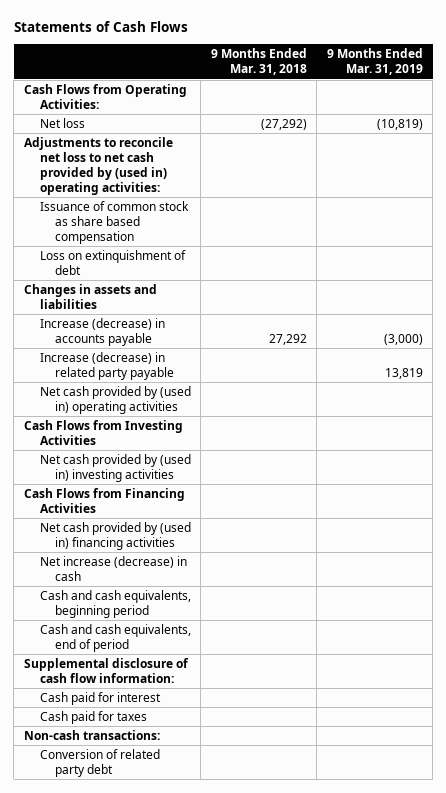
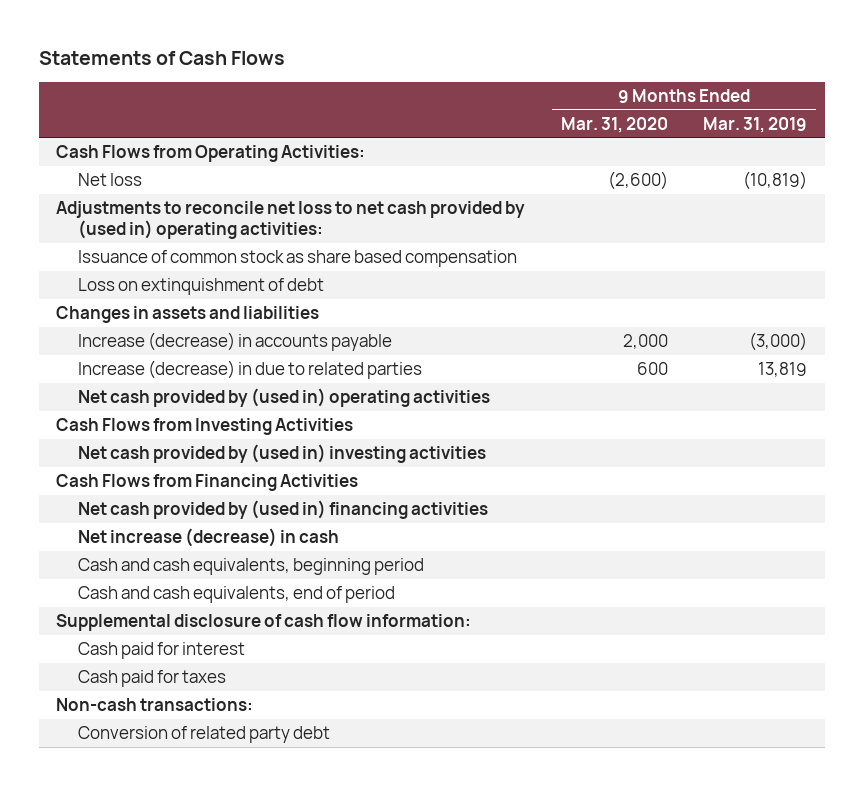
[210,48,307,76] 9 Months Ended Mar. 31, 2018 -> none
none -> [560,116,668,133] Mar. 31, 2020
[39,352,175,380] Increase (decrease) in related party payable -> [77,360,422,380] Increase (decrease) in due to related parties

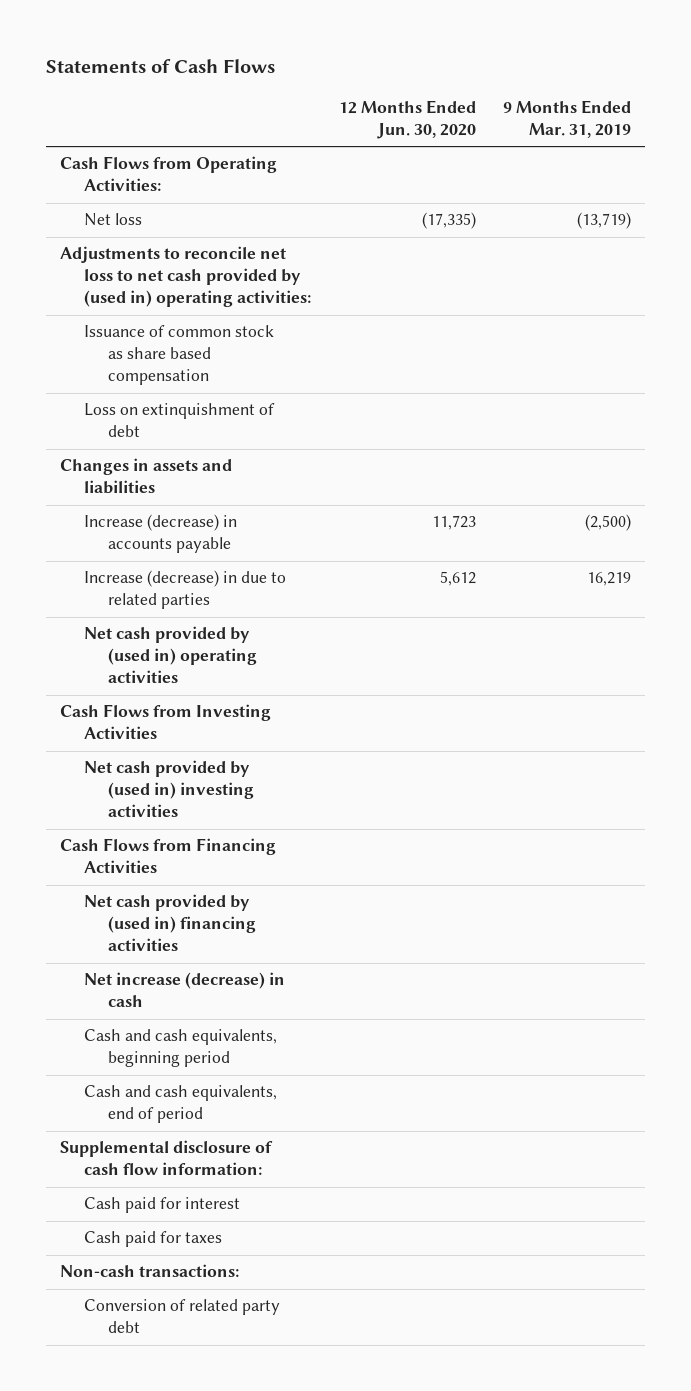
[560,116,668,133] Mar. 31, 2020 -> none
none -> [338,100,476,140] 12 Months Ended Jun. 30, 2020
[743,171,808,191] (10,819) -> [577,212,632,230] (13,719)
[749,332,808,352] (3,000) -> [585,514,632,532] (2,500)
[758,362,808,378] 13,819 -> [587,572,632,587] 16,219

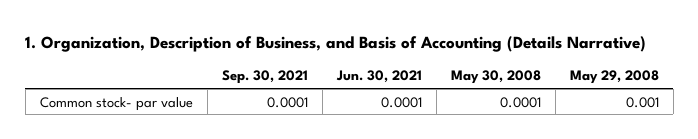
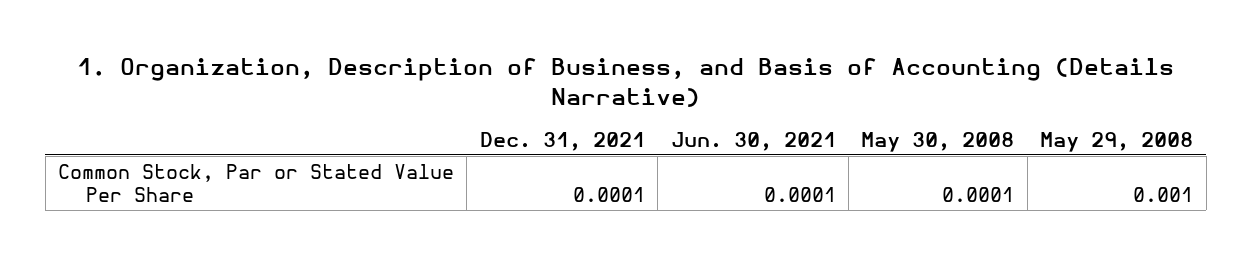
[221,70,308,85] Sep. 30, 2021 -> none
none -> [479,132,645,152] Dec. 31, 2021
[39,96,193,111] Common stock- par value -> [58,163,455,203] Common Stock, Par or Stated Value Per Share

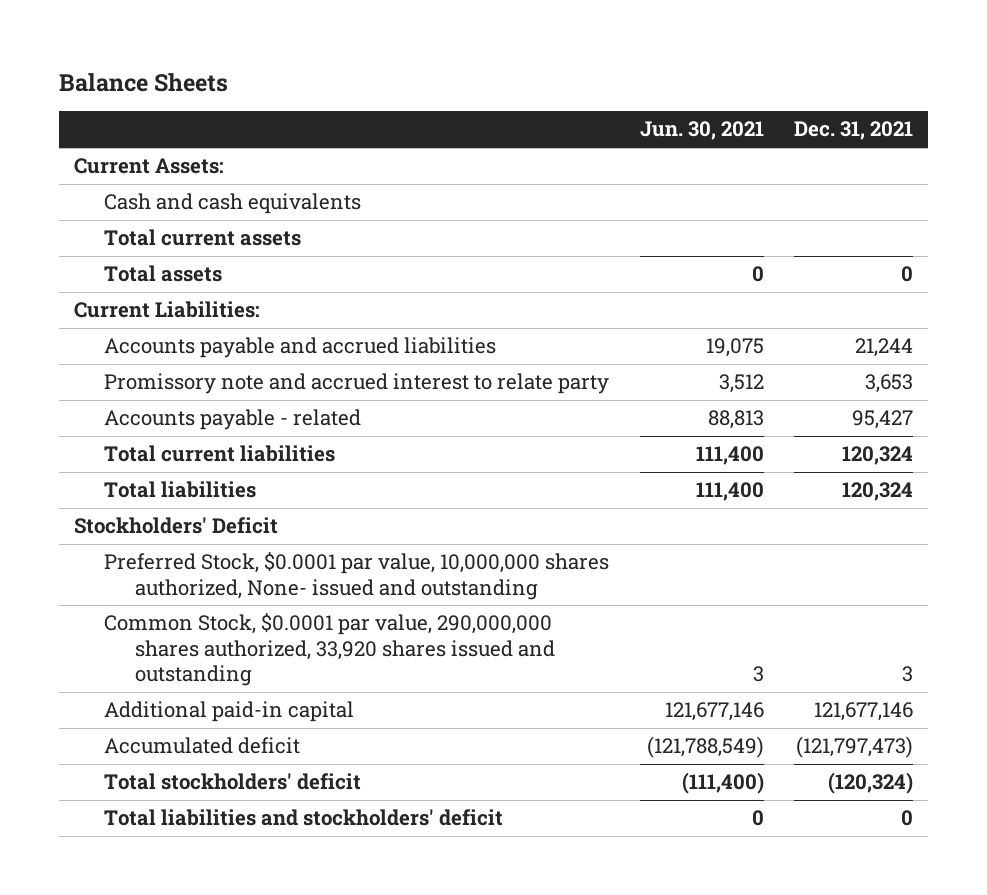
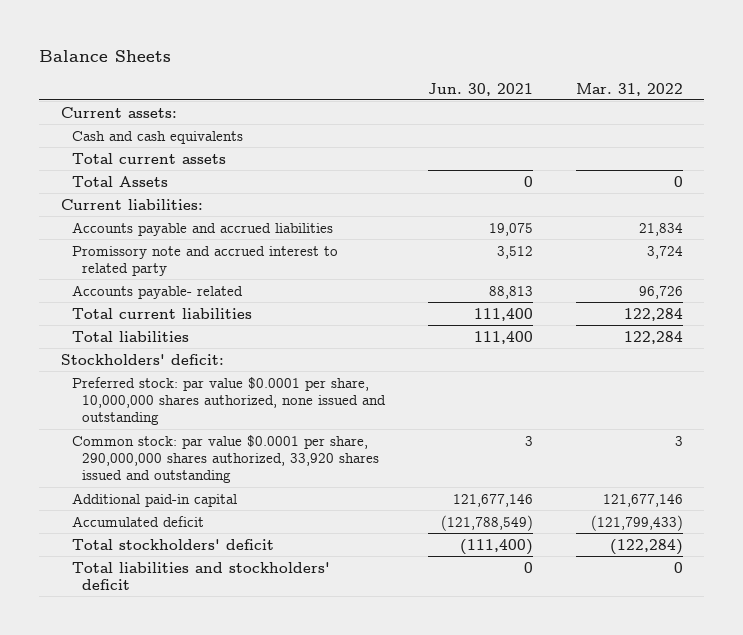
[794,121,914,141] Dec. 31, 2021 -> none
none -> [575,82,683,96] Mar. 31, 2022
[74,158,225,175] Current Assets: -> [60,106,177,118] Current assets:
[104,265,223,283] Total assets -> [71,175,168,187] Total Assets
[74,301,261,319] Current Liabilities: -> [60,198,203,210] Current liabilities:
[104,373,610,395] Promissory note and accrued interest to relate party -> [71,245,338,276] Promissory note and accrued interest to related party
[104,409,362,431] Accounts payable - related -> [71,284,243,299] Accounts payable- related
[74,517,279,535] Stockholders' Deficit -> [60,353,224,365] Stockholders' deficit:
[104,552,610,600] Preferred Stock, $0.0001 par value, 10,000,000 shares authorized, None- issued and outstanding -> [71,376,387,426] Preferred stock: par value $0.0001 per share, 10,000,000 shares authorized, none issued and outstanding
[104,613,555,687] Common Stock, $0.0001 par value, 290,000,000 shares authorized, 33,920 shares issued and outstanding -> [71,434,380,484] Common stock: par value $0.0001 per share, 290,000,000 shares authorized, 33,920 shares issued and outstanding

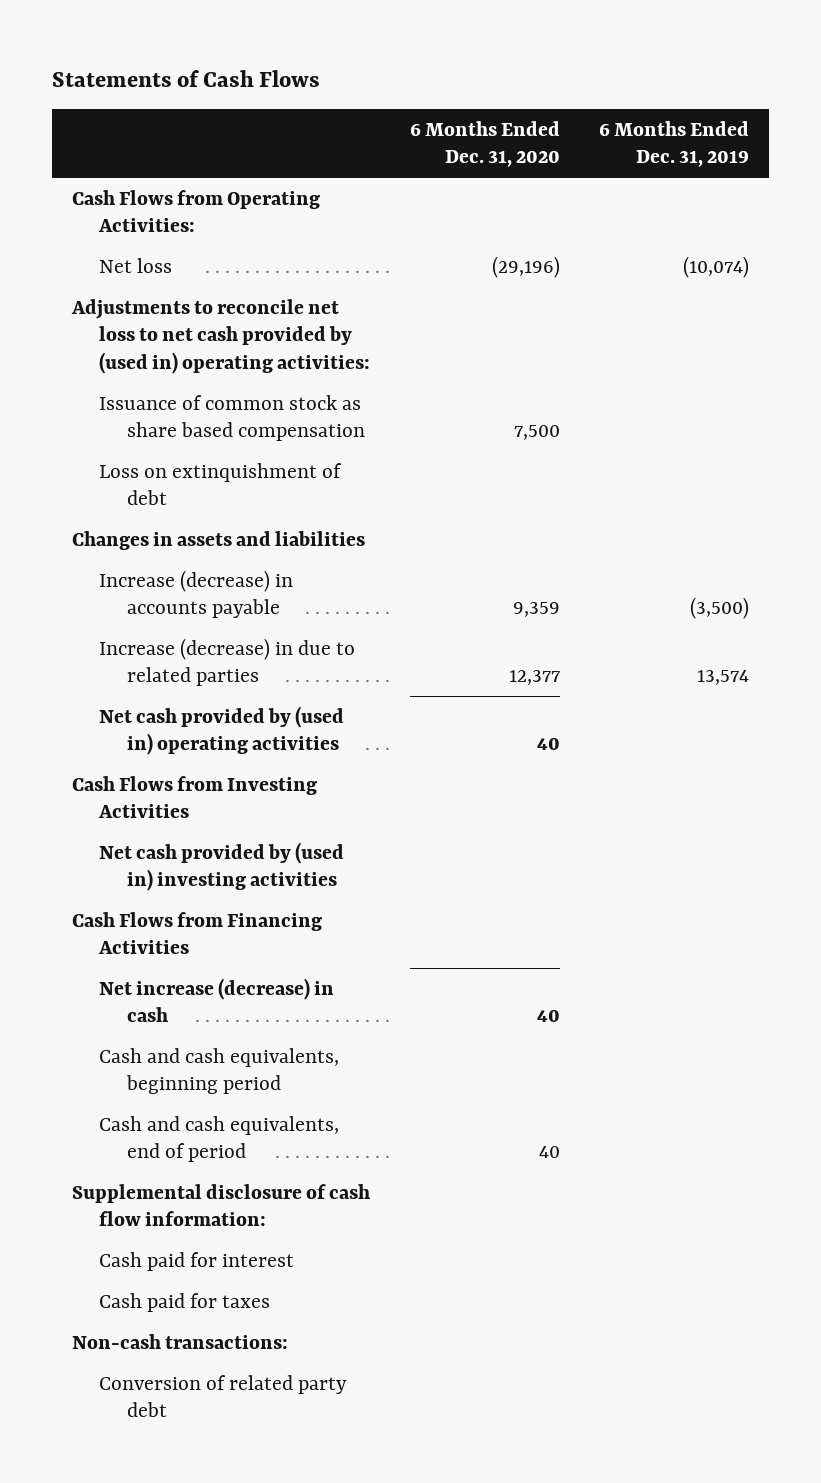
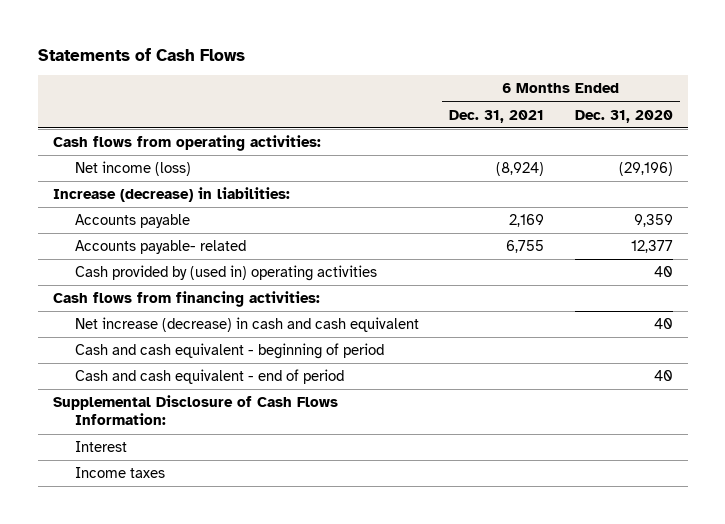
[599,120,750,168] 6 Months Ended Dec. 31, 2019 -> none
none -> [449,109,545,123] Dec. 31, 2021
[70,298,371,374] Adjustments to reconcile net loss to net cash provided by (used in) operating activities: -> none
[99,394,366,442] Issuance of common stock as share based compensation -> none
[99,462,343,506] Loss on extinquishment of debt -> none
[71,775,317,819] Cash Flows from Investing Activities -> none
[99,841,345,892] Net cash provided by (used in) investing activities -> none
[71,1333,288,1349] Non-cash transactions: -> none
[99,1374,348,1418] Conversion of related party debt -> none
[71,189,320,233] Cash Flows from Operating Activities: -> [52,135,321,152] Cash flows from operating activities:
[99,257,173,273] Net loss -> [75,161,192,177] Net income (loss)
[71,530,365,550] Changes in assets and liabilities -> [52,187,290,203] Increase (decrease) in liabilities:
[99,569,294,619] Increase (decrease) in accounts payable -> [75,214,191,229] Accounts payable
[99,637,356,687] Increase (decrease) in due to related parties -> [75,240,247,255] Accounts payable- related
[99,705,345,756] Net cash provided by (used in) operating activities -> [75,265,378,282] Cash provided by (used in) operating activities
[71,911,322,955] Cash Flows from Financing Activities -> [52,291,320,308] Cash flows from financing activities:
[99,977,335,1023] Net increase (decrease) in cash -> [75,317,420,333] Net increase (decrease) in cash and cash equivalent
[99,1047,340,1095] Cash and cash equivalents, beginning period -> [75,343,385,360] Cash and cash equivalent - beginning of period
[99,1115,340,1163] Cash and cash equivalents, end of period -> [75,369,345,385] Cash and cash equivalent - end of period
[71,1183,370,1227] Supplemental disclosure of cash flow information: -> [52,395,338,426] Supplemental Disclosure of Cash Flows Information:
[99,1251,295,1271] Cash paid for interest -> [75,441,128,453] Interest
[99,1292,271,1312] Cash paid for taxes -> [75,467,166,479] Income taxes

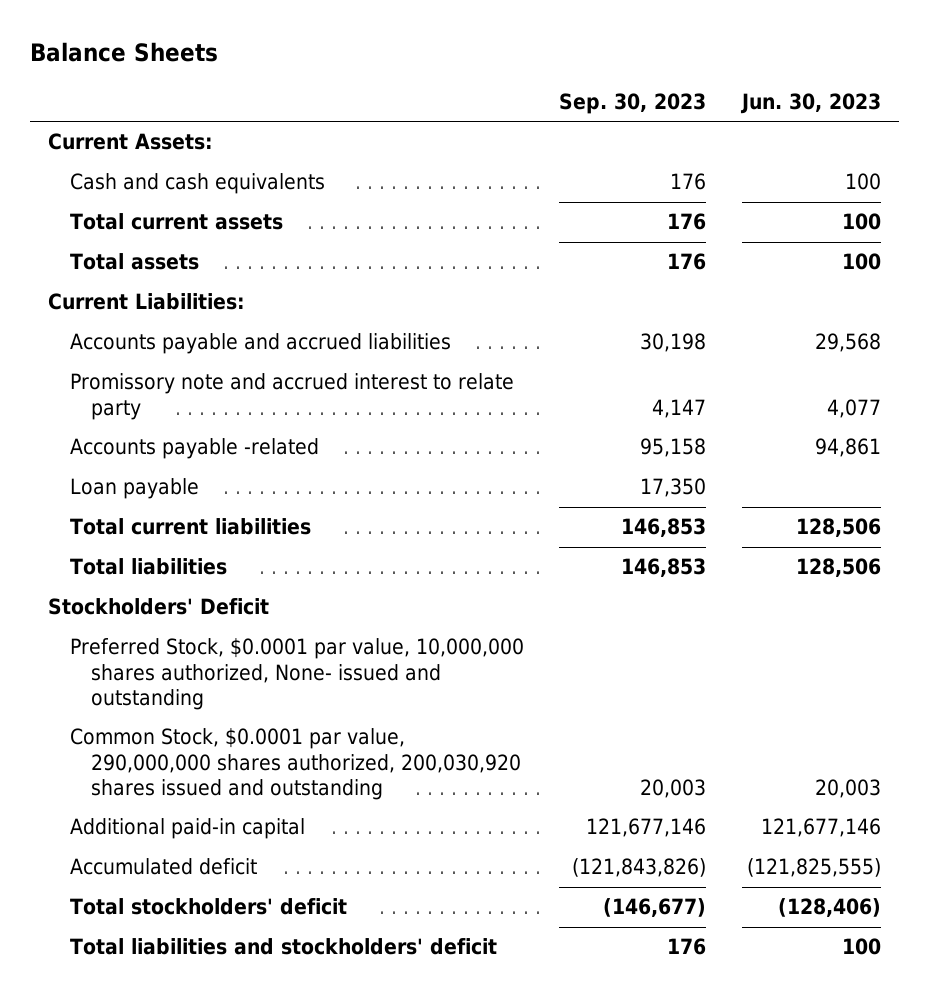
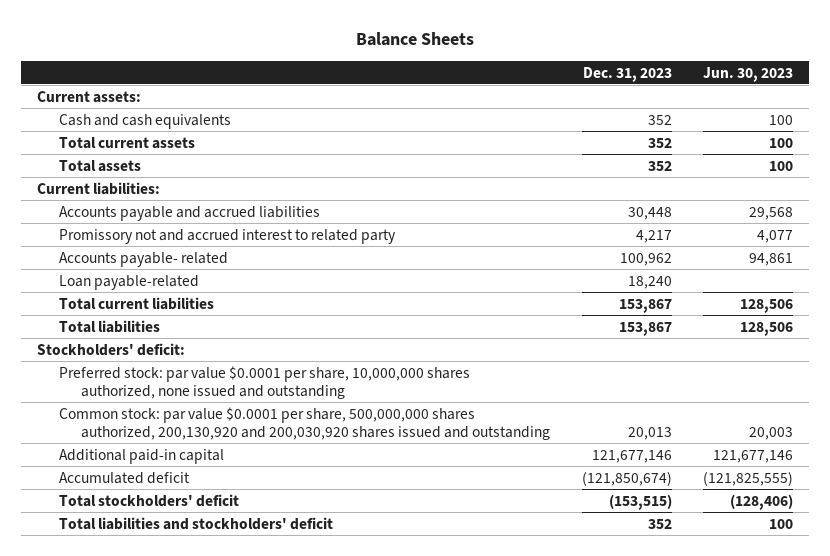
[559,92,707,114] Sep. 30, 2023 -> none
none -> [582,66,672,82] Dec. 31, 2023
[47,133,213,151] Current Assets: -> [36,90,141,103] Current assets:
[47,293,245,311] Current Liabilities: -> [36,181,160,195] Current liabilities:
[69,373,514,420] Promissory note and accrued interest to relate party -> [59,228,397,244] Promissory not and accrued interest to related party
[69,438,319,460] Accounts payable -related -> [59,251,229,267] Accounts payable- related
[69,478,199,500] Loan payable -> [59,274,200,290] Loan payable-related
[47,598,269,616] Stockholders' Deficit -> [36,342,185,356] Stockholders' deficit:
[69,638,524,710] Preferred Stock, $0.0001 par value, 10,000,000 shares authorized, None- issued and outstanding -> [59,365,471,400] Preferred stock: par value $0.0001 per share, 10,000,000 shares authorized, none issued and outstanding
[69,728,522,800] Common Stock, $0.0001 par value, 290,000,000 shares authorized, 200,030,920 shares issued and outstanding -> [59,406,551,441] Common stock: par value $0.0001 per share, 500,000,000 shares authorized, 200,130,920 and 200,030,920 shares issued and outstanding

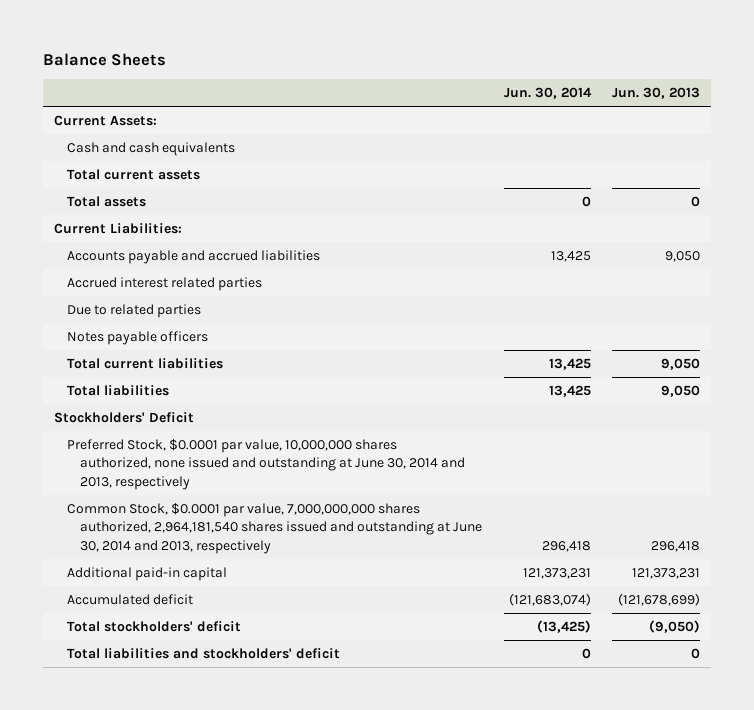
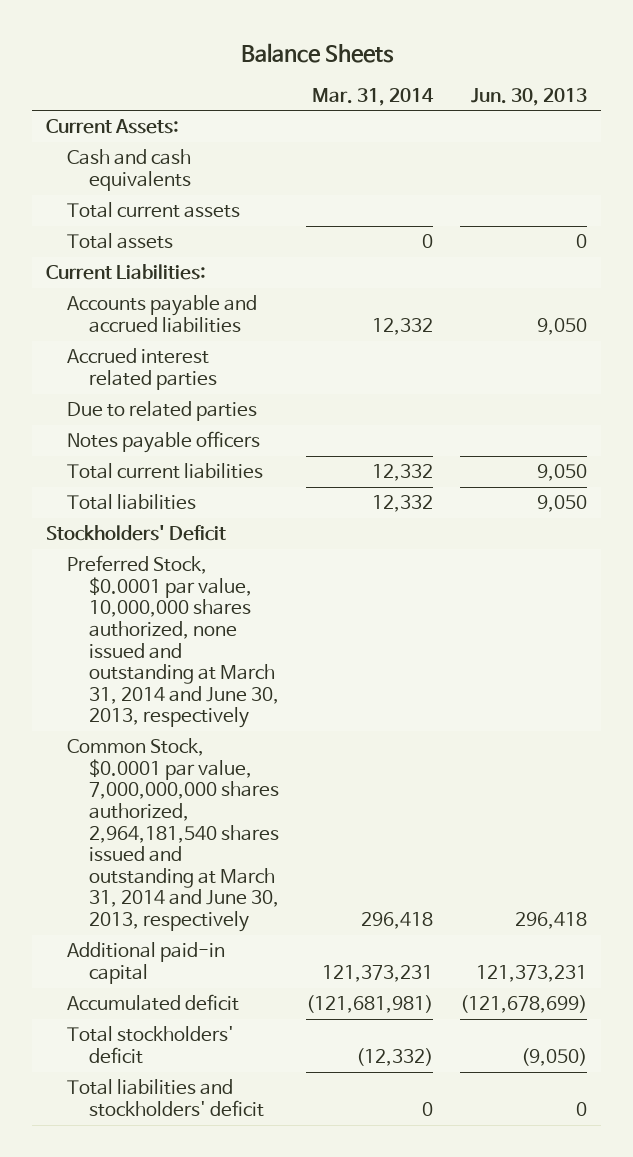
[503,87,592,100] Jun. 30, 2014 -> none
none -> [312,87,435,106] Mar. 31, 2014
[66,439,466,490] Preferred Stock, $0.0001 par value, 10,000,000 shares authorized, none issued and outstanding at June 30, 2014 and 2013, respectively -> [67,555,279,729] Preferred Stock, $0.0001 par value, 10,000,000 shares authorized, none issued and outstanding at March 31, 2014 and June 30, 2013, respectively
[66,503,483,554] Common Stock, $0.0001 par value, 7,000,000,000 shares authorized, 2,964,181,540 shares issued and outstanding at June 30, 2014 and 2013, respectively -> [67,738,279,932] Common Stock, $0.0001 par value, 7,000,000,000 shares authorized, 2,964,181,540 shares issued and outstanding at March 31, 2014 and June 30, 2013, respectively

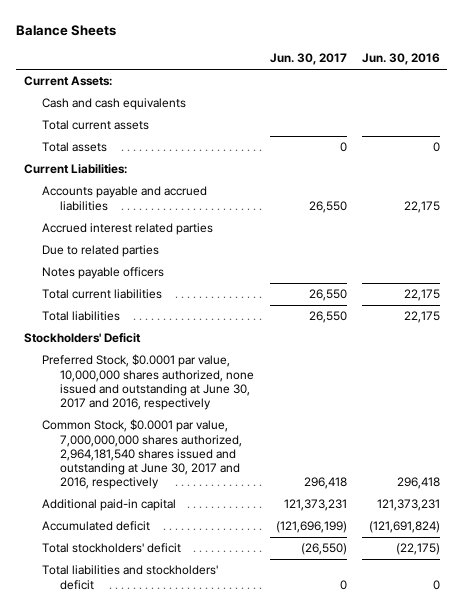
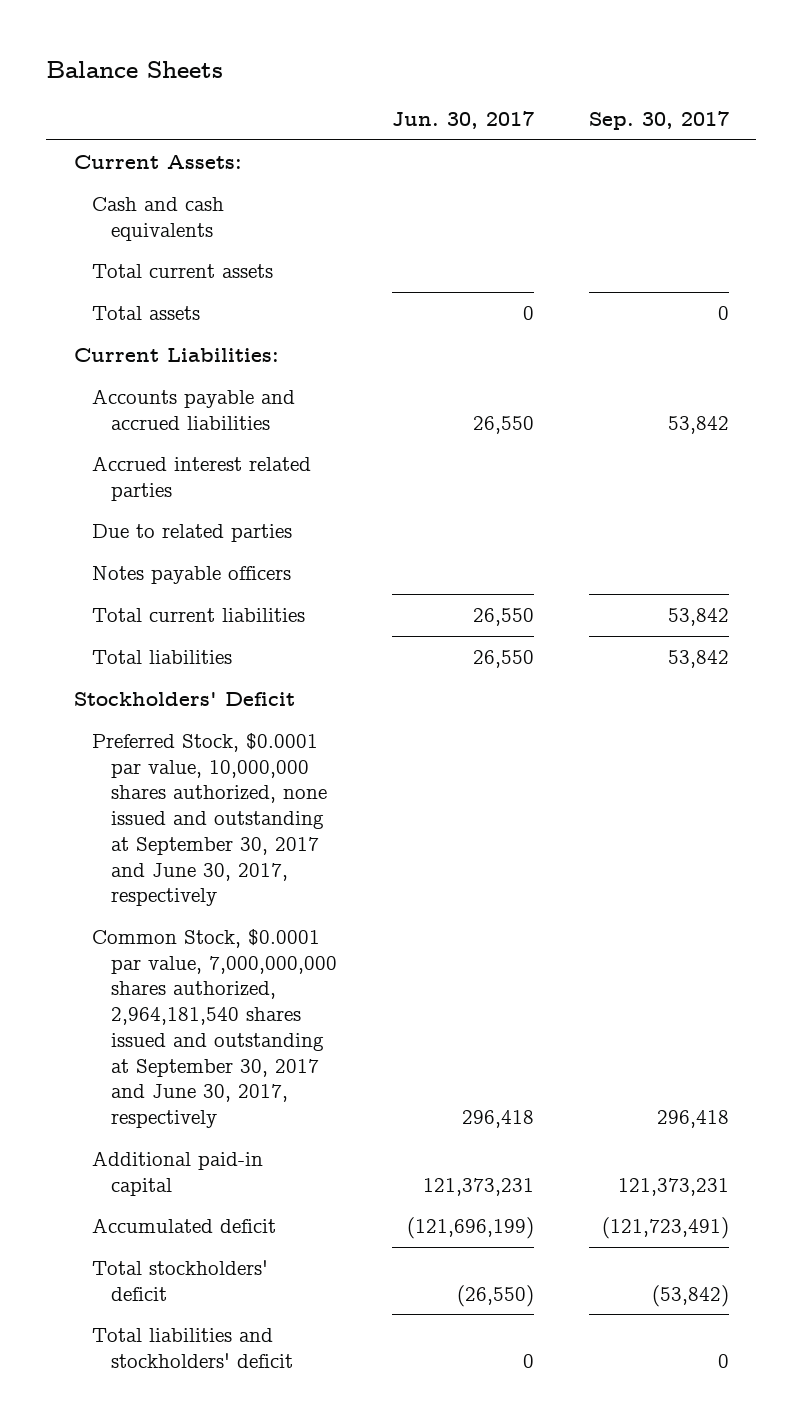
[361,53,440,66] Jun. 30, 2016 -> none
none -> [588,110,729,130] Sep. 30, 2017
[42,354,255,411] Preferred Stock, $0.0001 par value, 10,000,000 shares authorized, none issued and outstanding at June 30, 2017 and 2016, respectively -> [92,732,327,907] Preferred Stock, $0.0001 par value, 10,000,000 shares authorized, none issued and outstanding at September 30, 2017 and June 30, 2017, respectively
[42,419,243,490] Common Stock, $0.0001 par value, 7,000,000,000 shares authorized, 2,964,181,540 shares issued and outstanding at June 30, 2017 and 2016, respectively -> [92,928,337,1129] Common Stock, $0.0001 par value, 7,000,000,000 shares authorized, 2,964,181,540 shares issued and outstanding at September 30, 2017 and June 30, 2017, respectively

